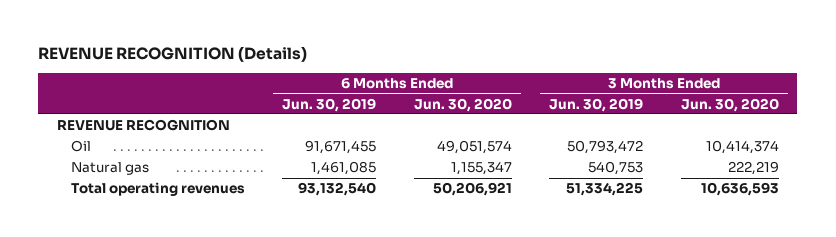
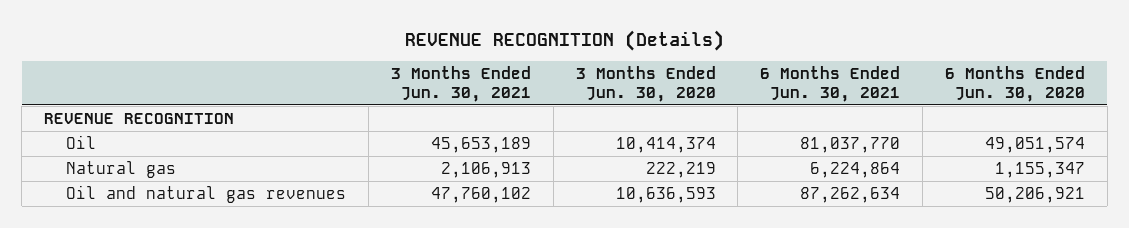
[282,97,377,112] Jun. 30, 2019 -> none
[549,97,644,112] Jun. 30, 2019 -> none
none -> [390,66,531,102] 3 Months Ended Jun. 30, 2021
none -> [760,66,901,102] 6 Months Ended Jun. 30, 2021
[71,182,246,197] Total operating revenues -> [66,184,347,203] Oil and natural gas revenues

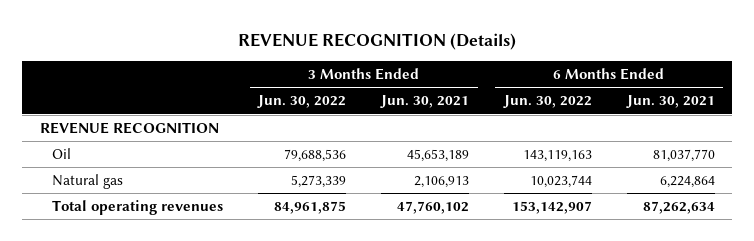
[575,66,716,102] 3 Months Ended Jun. 30, 2020 -> none
[945,66,1086,102] 6 Months Ended Jun. 30, 2020 -> none
none -> [257,95,347,109] Jun. 30, 2022
none -> [502,95,592,109] Jun. 30, 2022
[66,184,347,203] Oil and natural gas revenues -> [52,200,224,216] Total operating revenues

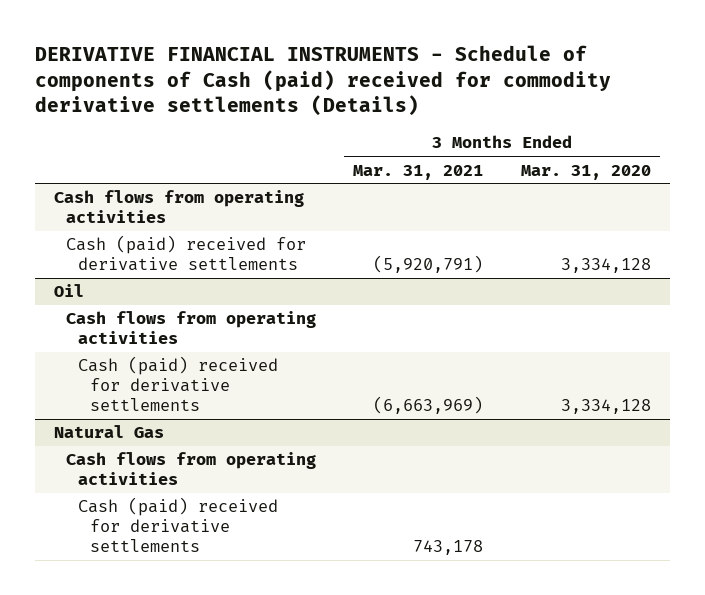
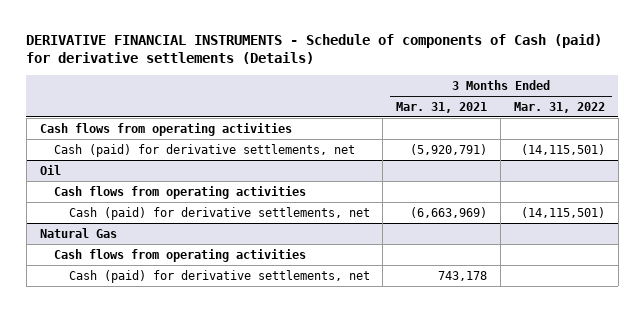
[35,45,612,117] DERIVATIVE FINANCIAL INSTRUMENTS - Schedule of components of Cash (paid) received for commodity derivative settlements (Details) -> [26,33,603,65] DERIVATIVE FINANCIAL INSTRUMENTS - Schedule of components of Cash (paid) for derivative settlements (Details)
[520,164,651,180] Mar. 31, 2020 -> none
none -> [513,101,605,113] Mar. 31, 2022
[65,235,306,272] Cash (paid) received for derivative settlements -> [54,143,356,157] Cash (paid) for derivative settlements, net
[77,356,278,411] Cash (paid) received for derivative settlements -> [68,206,370,220] Cash (paid) for derivative settlements, net
[77,497,278,552] Cash (paid) received for derivative settlements -> [68,269,370,283] Cash (paid) for derivative settlements, net

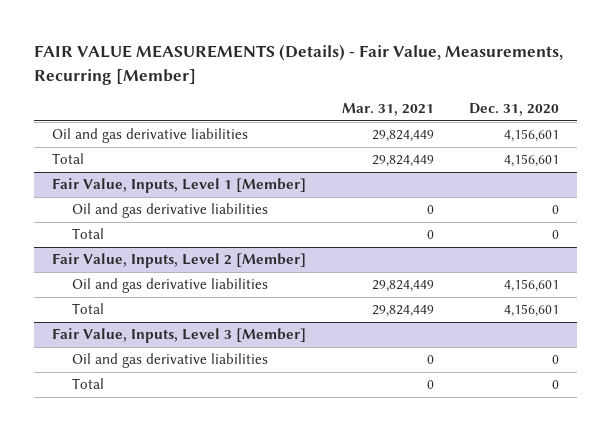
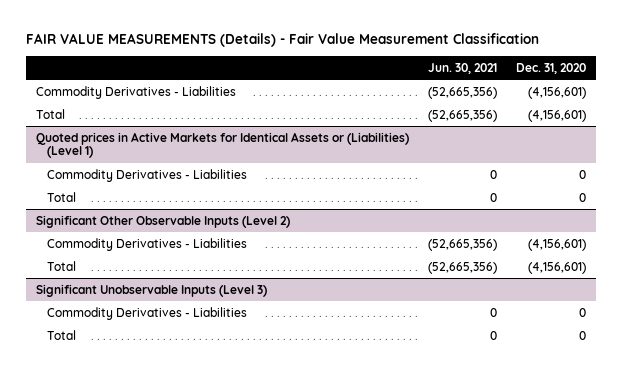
[34,44,564,85] FAIR VALUE MEASUREMENTS (Details) - Fair Value, Measurements, Recurring [Member] -> [26,33,540,48] FAIR VALUE MEASUREMENTS (Details) - Fair Value Measurement Classification
[341,103,434,117] Mar. 31, 2021 -> none
none -> [427,63,497,75] Jun. 30, 2021
[52,128,249,144] Oil and gas derivative liabilities -> none
none -> [35,85,236,99] Commodity Derivatives - Liabilities
[504,154,560,168] 4,156,601 -> [528,109,587,122] (4,156,601)
[52,178,307,194] Fair Value, Inputs, Level 1 [Member] -> [35,131,409,159] Quoted prices in Active Markets for Identical Assets or (Liabilities) (Level 1)
[71,203,268,219] Oil and gas derivative liabilities -> [46,168,247,182] Commodity Derivatives - Liabilities
[71,278,268,294] Oil and gas derivative liabilities -> none
[52,253,307,269] Fair Value, Inputs, Level 2 [Member] -> [35,214,290,228] Significant Other Observable Inputs (Level 2)
none -> [46,237,247,251] Commodity Derivatives - Liabilities
[504,304,560,318] 4,156,601 -> [528,261,587,274] (4,156,601)
[52,328,307,344] Fair Value, Inputs, Level 3 [Member] -> [35,283,267,297] Significant Unobservable Inputs (Level 3)
[71,353,268,369] Oil and gas derivative liabilities -> [46,306,247,320] Commodity Derivatives - Liabilities

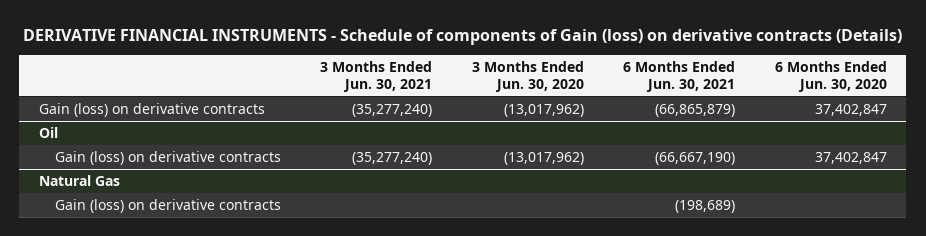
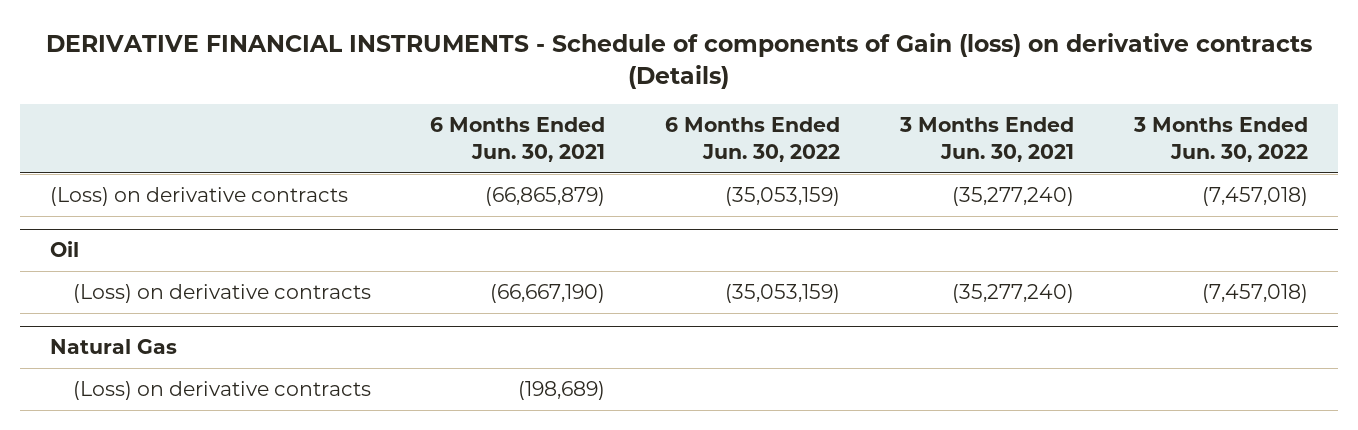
[471,60,584,92] 3 Months Ended Jun. 30, 2020 -> none
[774,60,887,92] 6 Months Ended Jun. 30, 2020 -> none
none -> [665,117,841,162] 6 Months Ended Jun. 30, 2022
none -> [1132,117,1308,162] 3 Months Ended Jun. 30, 2022
[38,103,265,118] Gain (loss) on derivative contracts -> [49,187,348,207] (Loss) on derivative contracts
[54,151,281,166] Gain (loss) on derivative contracts -> [72,284,371,304] (Loss) on derivative contracts
[54,199,281,214] Gain (loss) on derivative contracts -> [72,381,371,401] (Loss) on derivative contracts

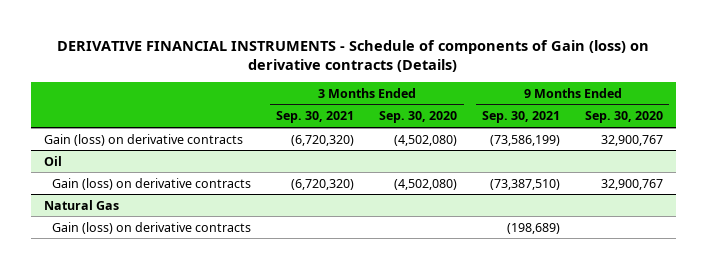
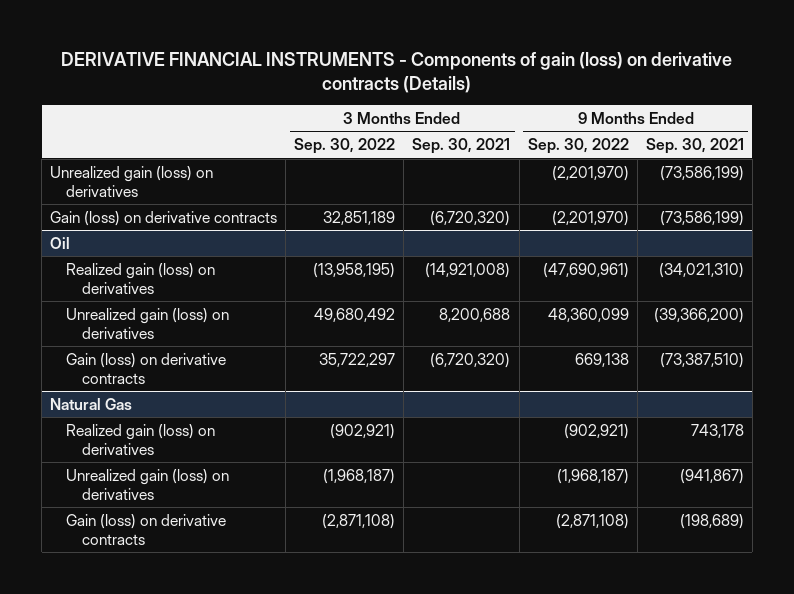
[57,39,650,72] DERIVATIVE FINANCIAL INSTRUMENTS - Schedule of components of Gain (loss) on derivative contracts (Details) -> [60,51,732,93] DERIVATIVE FINANCIAL INSTRUMENTS - Components of gain (loss) on derivative contracts (Details)
[379,111,458,124] Sep. 30, 2020 -> none
[585,111,664,124] Sep. 30, 2020 -> none
none -> [294,138,396,155] Sep. 30, 2022
none -> [527,138,629,155] Sep. 30, 2022
none -> [50,165,214,197] Unrealized gain (loss) on derivatives
none -> [66,262,216,294] Realized gain (loss) on derivatives
none -> [66,307,230,339] Unrealized gain (loss) on derivatives
none -> [66,423,216,455] Realized gain (loss) on derivatives
none -> [66,468,230,500] Unrealized gain (loss) on derivatives

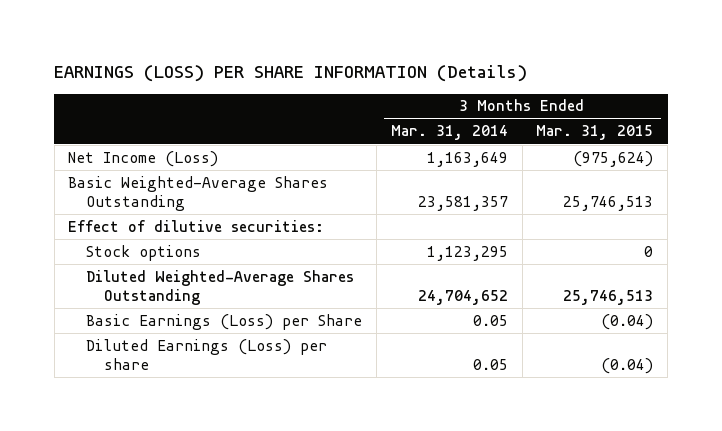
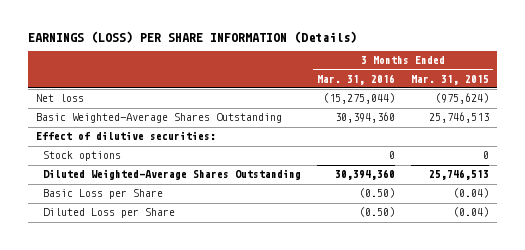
[390,125,508,141] Mar. 31, 2014 -> none
none -> [317,73,396,85] Mar. 31, 2016
[68,150,219,167] Net Income (Loss) -> [35,94,84,103] Net loss
[86,313,363,330] Basic Earnings (Loss) per Share -> [43,189,164,200] Basic Loss per Share
[86,338,328,370] Diluted Earnings (Loss) per share -> [43,208,176,219] Diluted Loss per Share

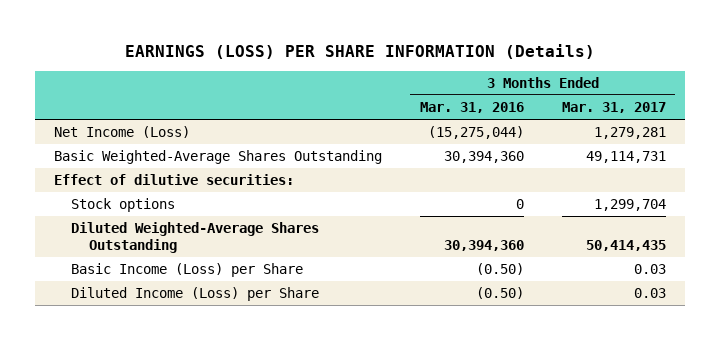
[411,74,490,85] Mar. 31, 2015 -> none
none -> [561,102,666,114] Mar. 31, 2017
[35,94,84,103] Net loss -> [53,126,190,139] Net Income (Loss)
[43,189,164,200] Basic Loss per Share -> [71,263,304,278] Basic Income (Loss) per Share
[43,208,176,219] Diluted Loss per Share -> [71,287,320,302] Diluted Income (Loss) per Share

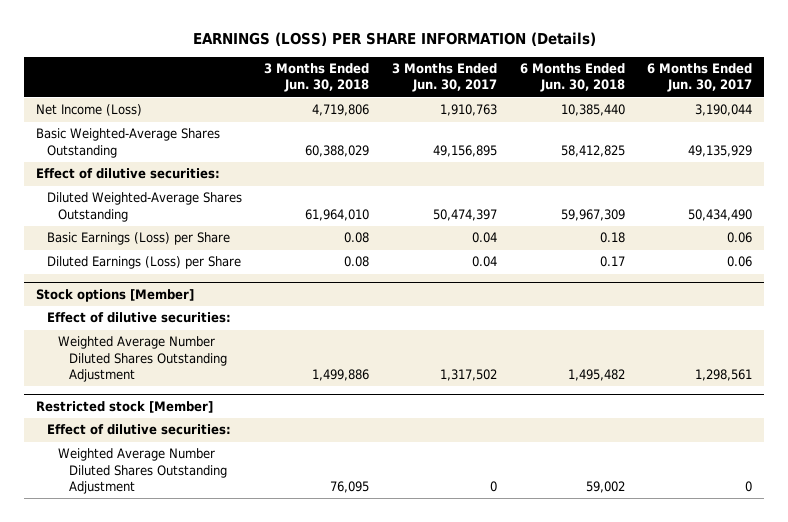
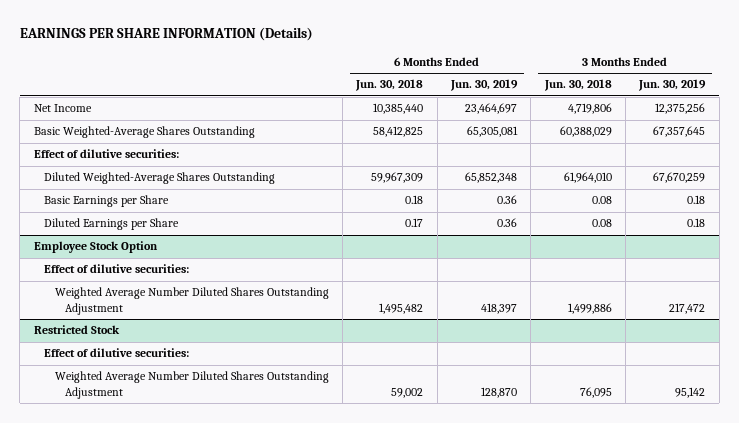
[193,31,597,46] EARNINGS (LOSS) PER SHARE INFORMATION (Details) -> [19,27,313,42] EARNINGS PER SHARE INFORMATION (Details)
[392,63,498,93] 3 Months Ended Jun. 30, 2017 -> none
[647,63,753,93] 6 Months Ended Jun. 30, 2017 -> none
none -> [450,79,519,92] Jun. 30, 2019
none -> [638,79,707,92] Jun. 30, 2019
[35,104,142,117] Net Income (Loss) -> [33,104,92,113] Net Income
[46,232,230,246] Basic Earnings (Loss) per Share -> [44,195,170,208] Basic Earnings per Share
[46,256,241,270] Diluted Earnings (Loss) per Share -> [44,218,180,231] Diluted Earnings per Share
[35,288,194,302] Stock options [Member] -> [33,241,158,254] Employee Stock Option
[35,400,213,413] Restricted stock [Member] -> [33,325,120,335] Restricted Stock

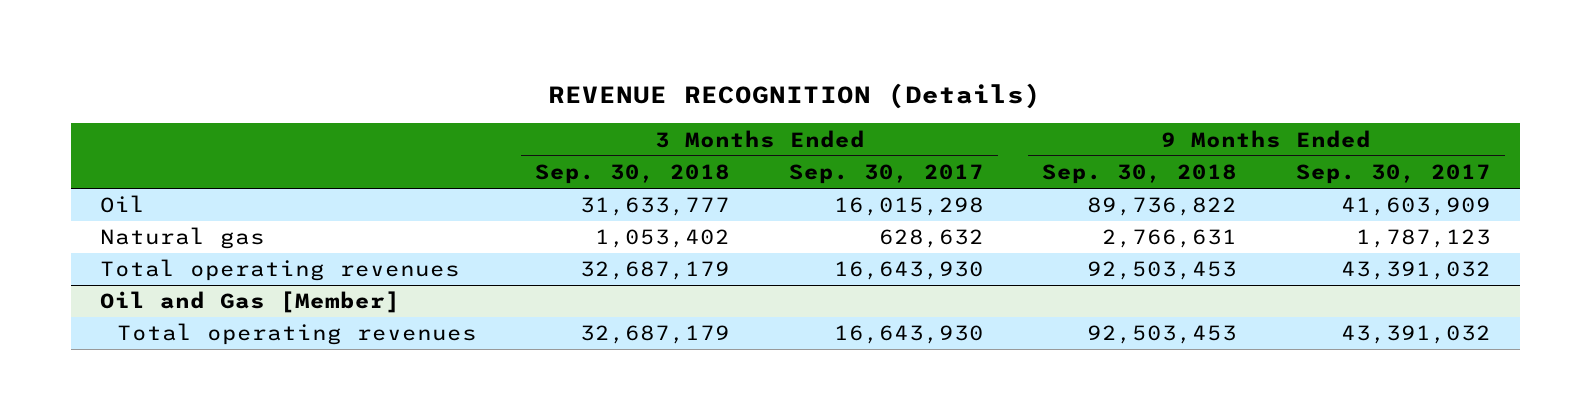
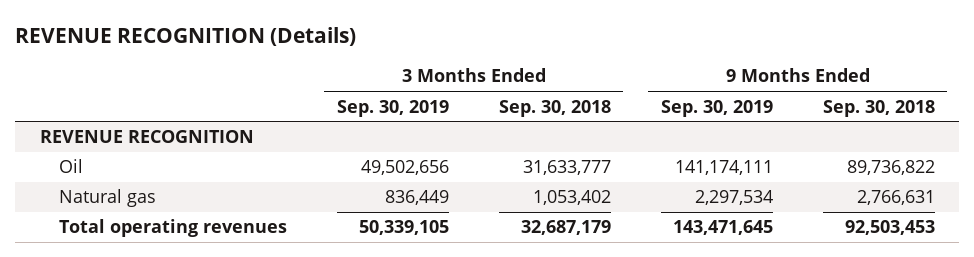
[788,164,984,185] Sep. 30, 2017 -> none
[1295,164,1491,185] Sep. 30, 2017 -> none
none -> [336,99,449,117] Sep. 30, 2019
none -> [660,99,773,117] Sep. 30, 2019
none -> [39,130,254,144] REVENUE RECOGNITION
[99,291,400,314] Oil and Gas [Member] -> none
[117,323,478,346] Total operating revenues -> none

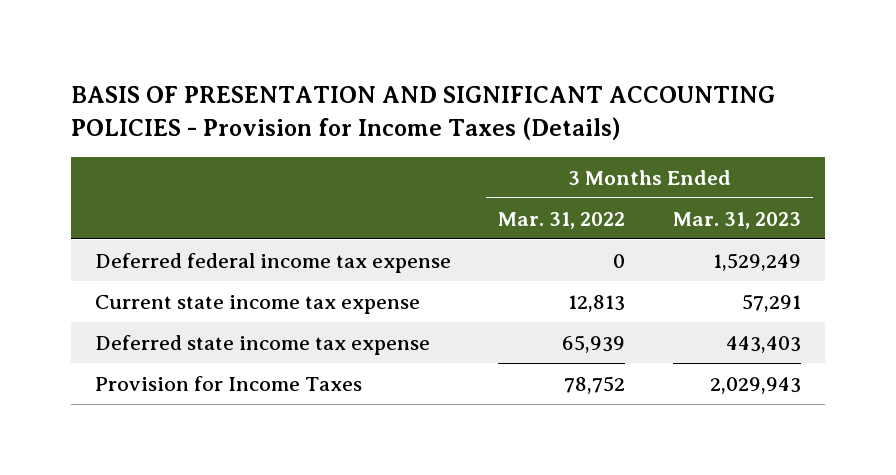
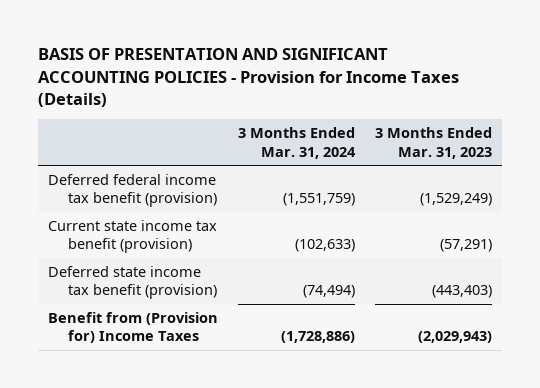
[498,211,626,229] Mar. 31, 2022 -> none
none -> [237,127,356,159] 3 Months Ended Mar. 31, 2024
[94,252,451,273] Deferred federal income tax expense -> [48,174,218,208] Deferred federal income tax benefit (provision)
[712,252,801,271] 1,529,249 -> [419,193,492,207] (1,529,249)
[94,294,420,314] Current state income tax expense -> [48,220,218,254] Current state income tax benefit (provision)
[741,293,801,312] 57,291 -> [439,239,492,253] (57,291)
[94,334,430,355] Deferred state income tax expense -> [48,266,218,300] Deferred state income tax benefit (provision)
[725,335,801,353] 443,403 -> [431,285,492,299] (443,403)
[94,375,362,391] Provision for Income Taxes -> [48,312,219,344] Benefit from (Provision for) Income Taxes
[709,376,801,394] 2,029,943 -> [417,331,492,344] (2,029,943)

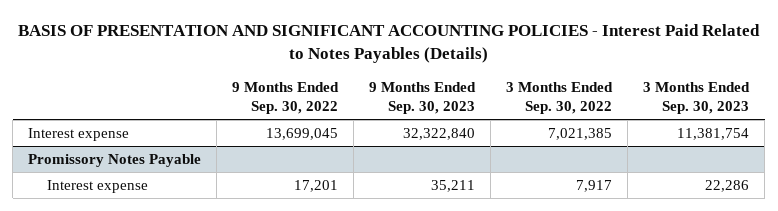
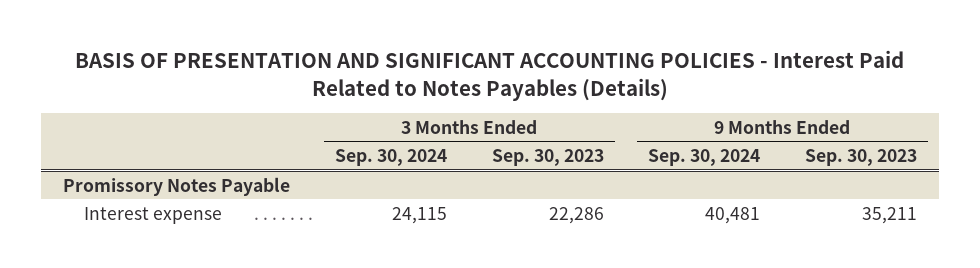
[232,81,340,114] 9 Months Ended Sep. 30, 2022 -> none
[506,81,614,114] 3 Months Ended Sep. 30, 2022 -> none
none -> [334,149,447,167] Sep. 30, 2024
none -> [648,149,761,167] Sep. 30, 2024
[28,127,130,141] Interest expense -> none

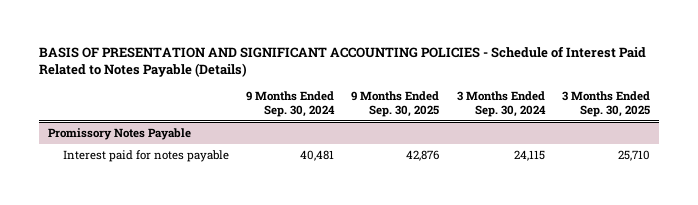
[75,50,905,101] BASIS OF PRESENTATION AND SIGNIFICANT ACCOUNTING POLICIES - Interest Paid Related to Notes Payables (Details) -> [39,45,647,78] BASIS OF PRESENTATION AND SIGNIFICANT ACCOUNTING POLICIES - Schedule of Interest Paid Related to Notes Payable (Details)
[491,149,604,167] Sep. 30, 2023 -> none
[804,149,917,167] Sep. 30, 2023 -> none
none -> [351,91,440,117] 9 Months Ended Sep. 30, 2025
none -> [562,91,651,117] 3 Months Ended Sep. 30, 2025
[84,206,223,224] Interest expense -> [62,150,229,163] Interest paid for notes payable

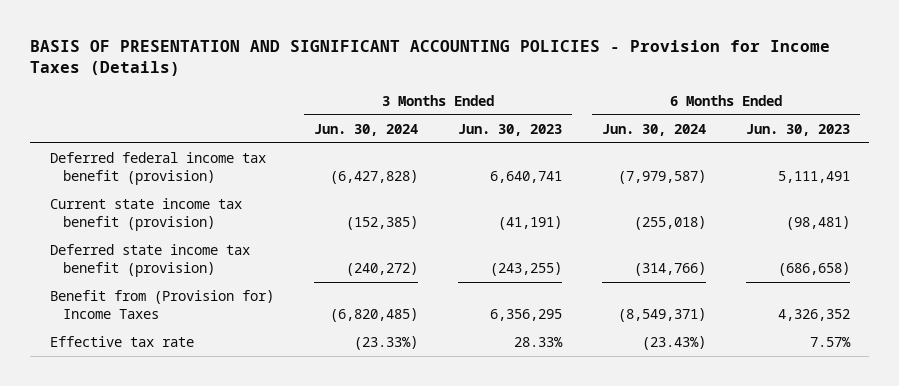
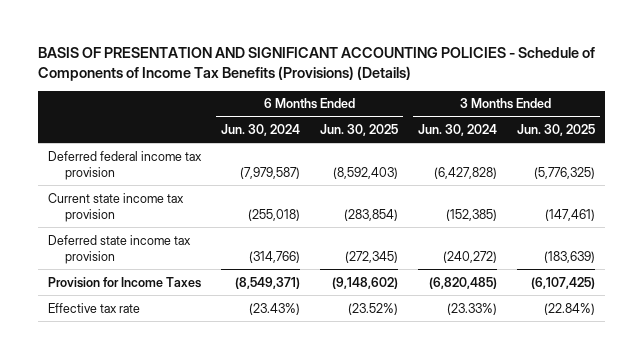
[29,39,830,77] BASIS OF PRESENTATION AND SIGNIFICANT ACCOUNTING POLICIES - Provision for Income Taxes (Details) -> [38,46,596,81] BASIS OF PRESENTATION AND SIGNIFICANT ACCOUNTING POLICIES - Schedule of Components of Income Tax Benefits (Provisions) (Details)
[457,123,562,136] Jun. 30, 2023 -> none
[745,123,850,136] Jun. 30, 2023 -> none
none -> [319,124,398,137] Jun. 30, 2025
none -> [516,124,595,137] Jun. 30, 2025
[49,151,266,185] Deferred federal income tax benefit (provision) -> [48,150,203,180] Deferred federal income tax provision
[49,197,242,231] Current state income tax benefit (provision) -> [48,192,185,222] Current state income tax provision
[49,243,250,277] Deferred state income tax benefit (provision) -> [48,234,192,264] Deferred state income tax provision
[49,289,274,319] Benefit from (Provision for) Income Taxes -> [48,276,202,288] Provision for Income Taxes

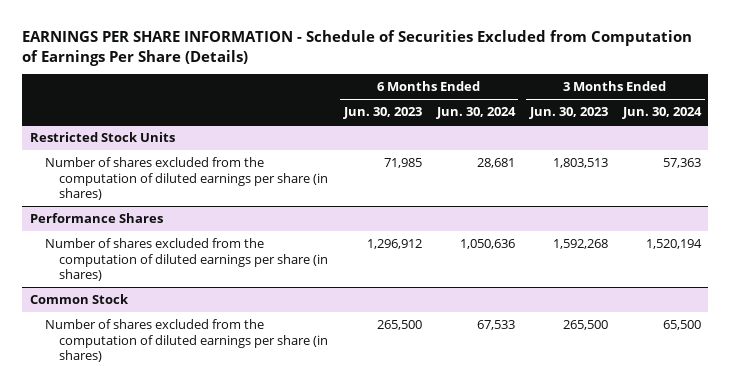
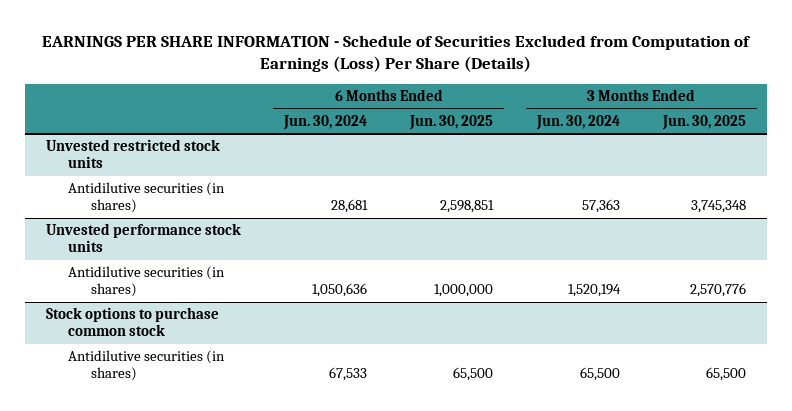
[22,30,693,66] EARNINGS PER SHARE INFORMATION - Schedule of Securities Excluded from Computation of Earnings Per Share (Details) -> [41,34,751,73] EARNINGS PER SHARE INFORMATION - Schedule of Securities Excluded from Computation of Earnings (Loss) Per Share (Details)
[342,107,422,120] Jun. 30, 2023 -> none
[528,107,608,120] Jun. 30, 2023 -> none
none -> [409,114,494,130] Jun. 30, 2025
none -> [661,114,746,130] Jun. 30, 2025
[29,132,175,143] Restricted Stock Units -> [46,139,221,169] Unvested restricted stock units
[44,157,329,201] Number of shares excluded from the computation of diluted earnings per share (in shares) -> [68,182,226,214] Antidilutive securities (in shares)
[29,213,163,224] Performance Shares -> [46,223,242,253] Unvested performance stock units
[44,238,329,282] Number of shares excluded from the computation of diluted earnings per share (in shares) -> [68,266,226,298] Antidilutive securities (in shares)
[29,294,129,305] Common Stock -> [46,307,220,337] Stock options to purchase common stock
[44,319,329,363] Number of shares excluded from the computation of diluted earnings per share (in shares) -> [68,350,226,382] Antidilutive securities (in shares)

